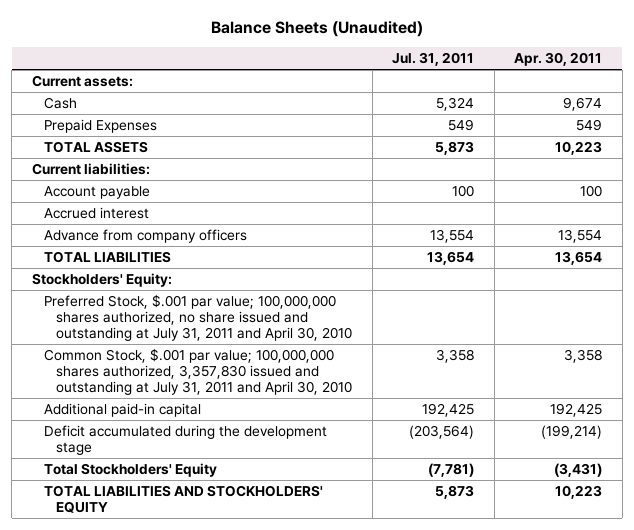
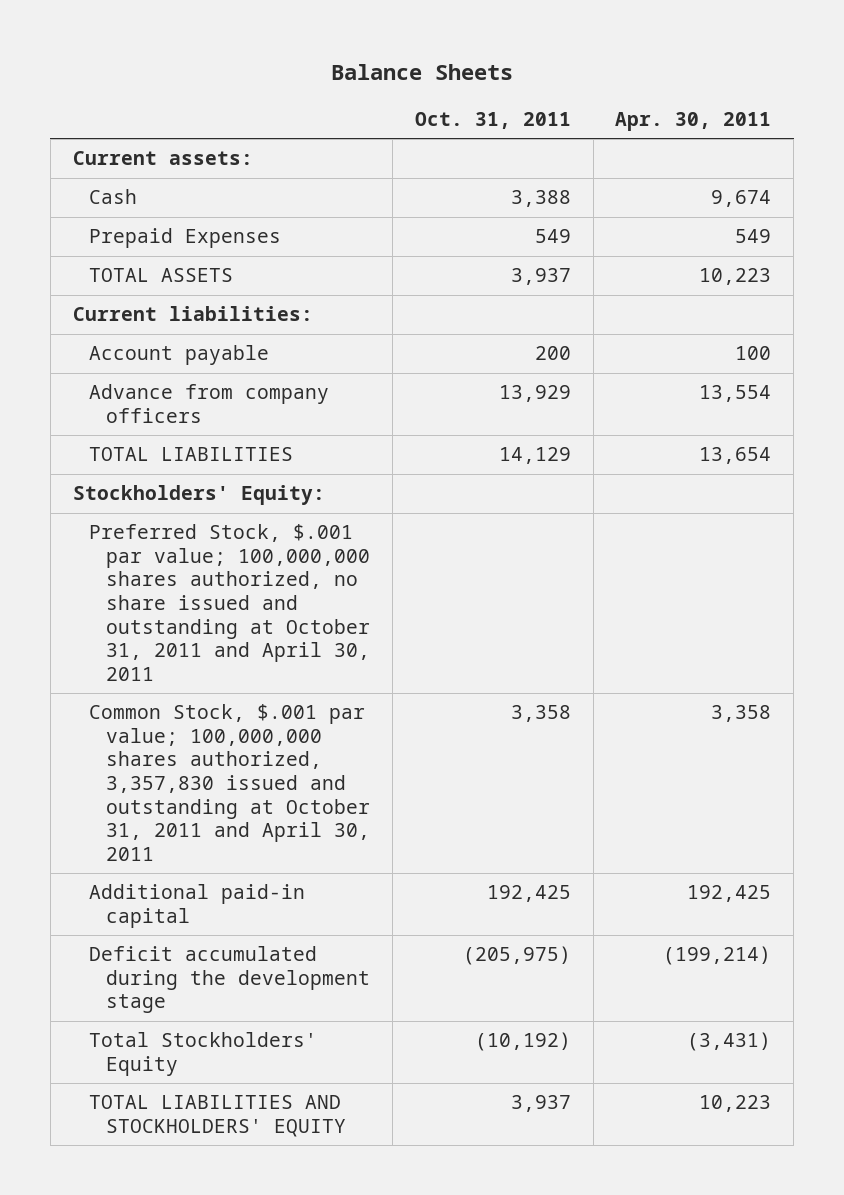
[211,21,424,38] Balance Sheets (Unaudited) -> [331,64,514,81] Balance Sheets
[392,52,475,67] Jul. 31, 2011 -> none
none -> [414,111,571,129] Oct. 31, 2011
[44,207,150,220] Accrued interest -> none
[44,294,353,342] Preferred Stock, $.001 par value; 100,000,000 shares authorized, no share issued and outstanding at July 31, 2011 and April 30, 2010 -> [89,524,371,681] Preferred Stock, $.001 par value; 100,000,000 shares authorized, no share issued and outstanding at October 31, 2011 and April 30, 2011
[44,348,353,396] Common Stock, $.001 par value; 100,000,000 shares authorized, 3,357,830 issued and outstanding at July 31, 2011 and April 30, 2010 -> [89,704,371,861] Common Stock, $.001 par value; 100,000,000 shares authorized, 3,357,830 issued and outstanding at October 31, 2011 and April 30, 2011

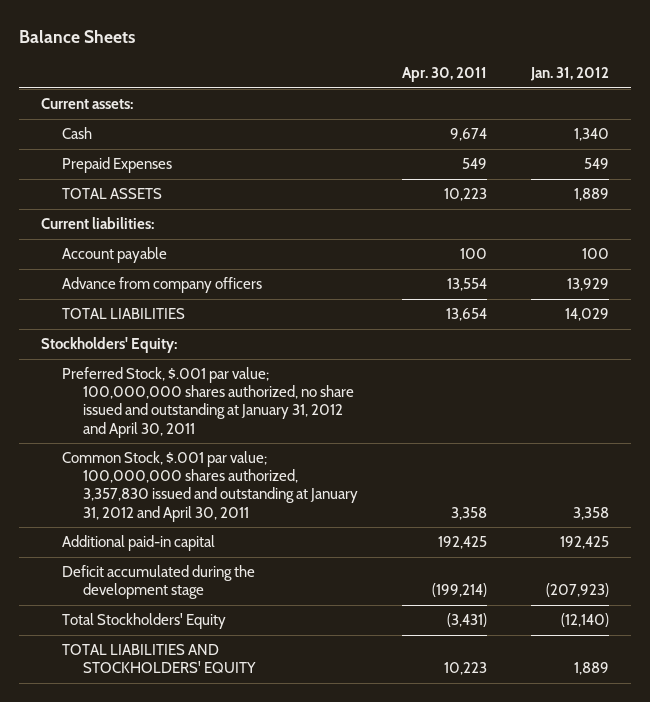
[414,111,571,129] Oct. 31, 2011 -> none
none -> [529,67,609,82] Jan. 31, 2012
[89,524,371,681] Preferred Stock, $.001 par value; 100,000,000 shares authorized, no share issued and outstanding at October 31, 2011 and April 30, 2011 -> [62,367,355,438] Preferred Stock, $.001 par value; 100,000,000 shares authorized, no share issued and outstanding at January 31, 2012 and April 30, 2011
[89,704,371,861] Common Stock, $.001 par value; 100,000,000 shares authorized, 3,357,830 issued and outstanding at October 31, 2011 and April 30, 2011 -> [62,451,359,522] Common Stock, $.001 par value; 100,000,000 shares authorized, 3,357,830 issued and outstanding at January 31, 2012 and April 30, 2011

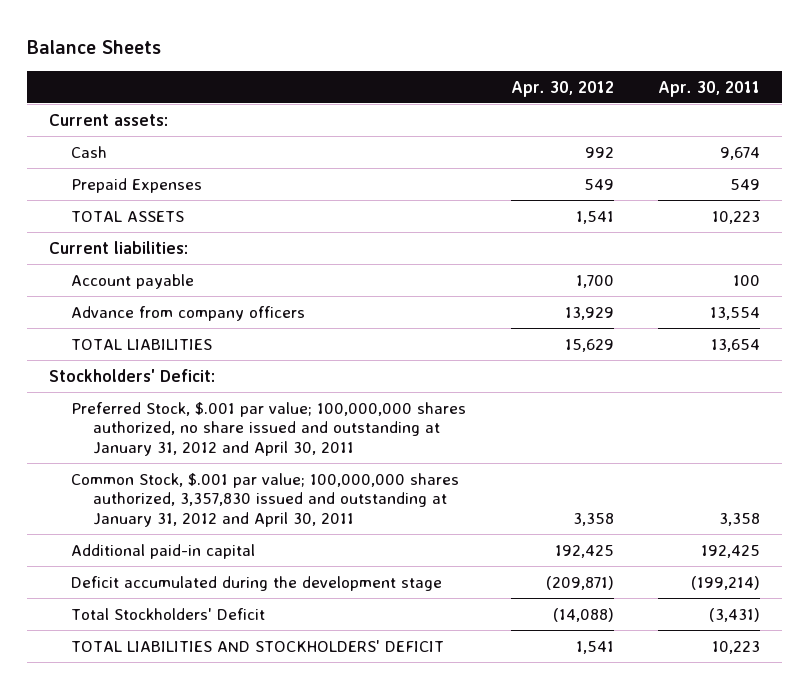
[529,67,609,82] Jan. 31, 2012 -> none
none -> [510,80,614,97] Apr. 30, 2012
[40,337,177,354] Stockholders' Equity: -> [49,368,216,382] Stockholders' Deficit:
[62,613,227,630] Total Stockholders' Equity -> [71,607,266,620] Total Stockholders' Deficit
[62,644,257,674] TOTAL LIABILITIES AND STOCKHOLDERS' EQUITY -> [71,639,445,652] TOTAL LIABILITIES AND STOCKHOLDERS' DEFICIT

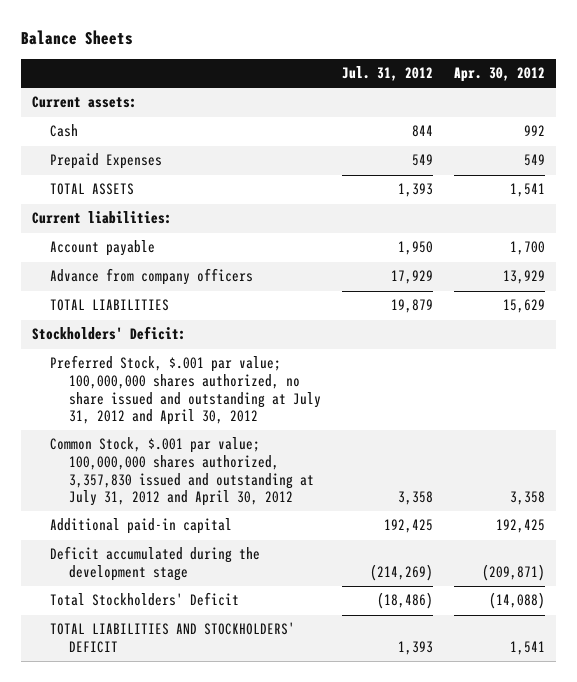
[657,80,760,97] Apr. 30, 2011 -> none
none -> [342,66,434,82] Jul. 31, 2012
[71,401,467,457] Preferred Stock, $.001 par value; 100,000,000 shares authorized, no share issued and outstanding at January 31, 2012 and April 30, 2011 -> [50,355,322,426] Preferred Stock, $.001 par value; 100,000,000 shares authorized, no share issued and outstanding at July 31, 2012 and April 30, 2012
[71,472,460,528] Common Stock, $.001 par value; 100,000,000 shares authorized, 3,357,830 issued and outstanding at January 31, 2012 and April 30, 2011 -> [50,437,315,507] Common Stock, $.001 par value; 100,000,000 shares authorized, 3,357,830 issued and outstanding at July 31, 2012 and April 30, 2012

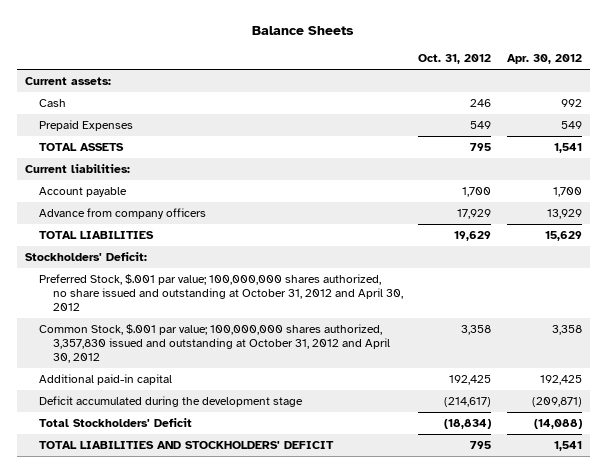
[342,66,434,82] Jul. 31, 2012 -> none
none -> [418,54,492,65] Oct. 31, 2012
[50,355,322,426] Preferred Stock, $.001 par value; 100,000,000 shares authorized, no share issued and outstanding at July 31, 2012 and April 30, 2012 -> [38,274,403,312] Preferred Stock, $.001 par value; 100,000,000 shares authorized, no share issued and outstanding at October 31, 2012 and April 30, 2012
[50,437,315,507] Common Stock, $.001 par value; 100,000,000 shares authorized, 3,357,830 issued and outstanding at July 31, 2012 and April 30, 2012 -> [38,324,390,364] Common Stock, $.001 par value; 100,000,000 shares authorized, 3,357,830 issued and outstanding at October 31, 2012 and April 30, 2012

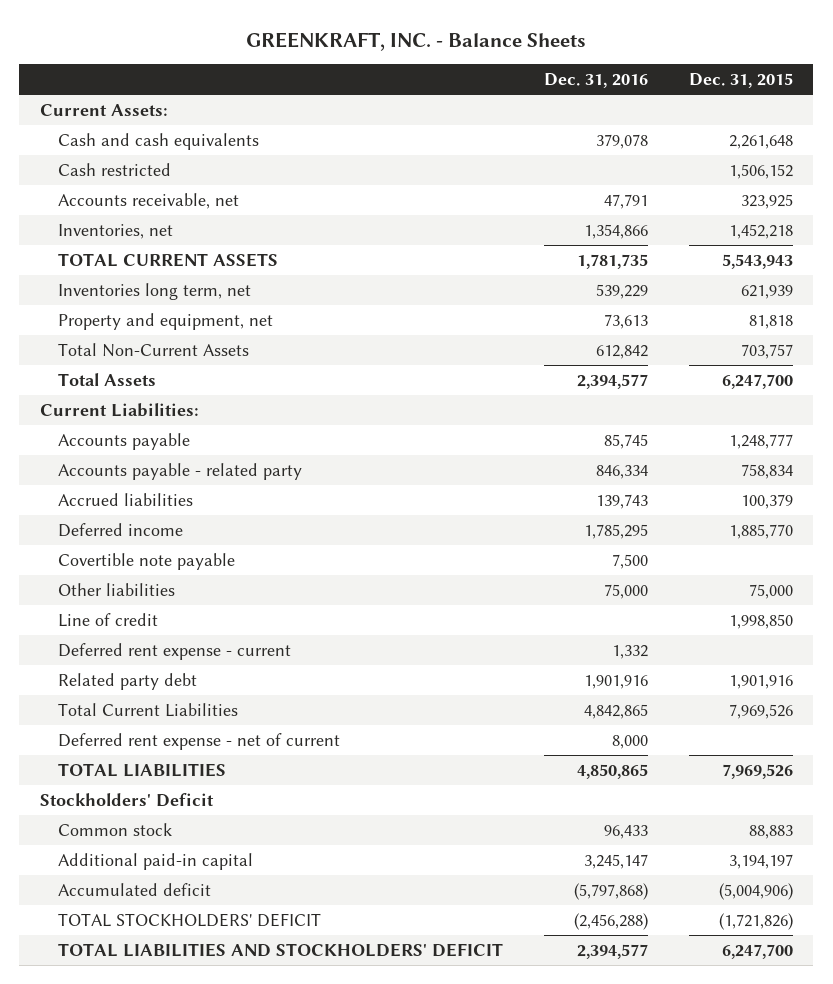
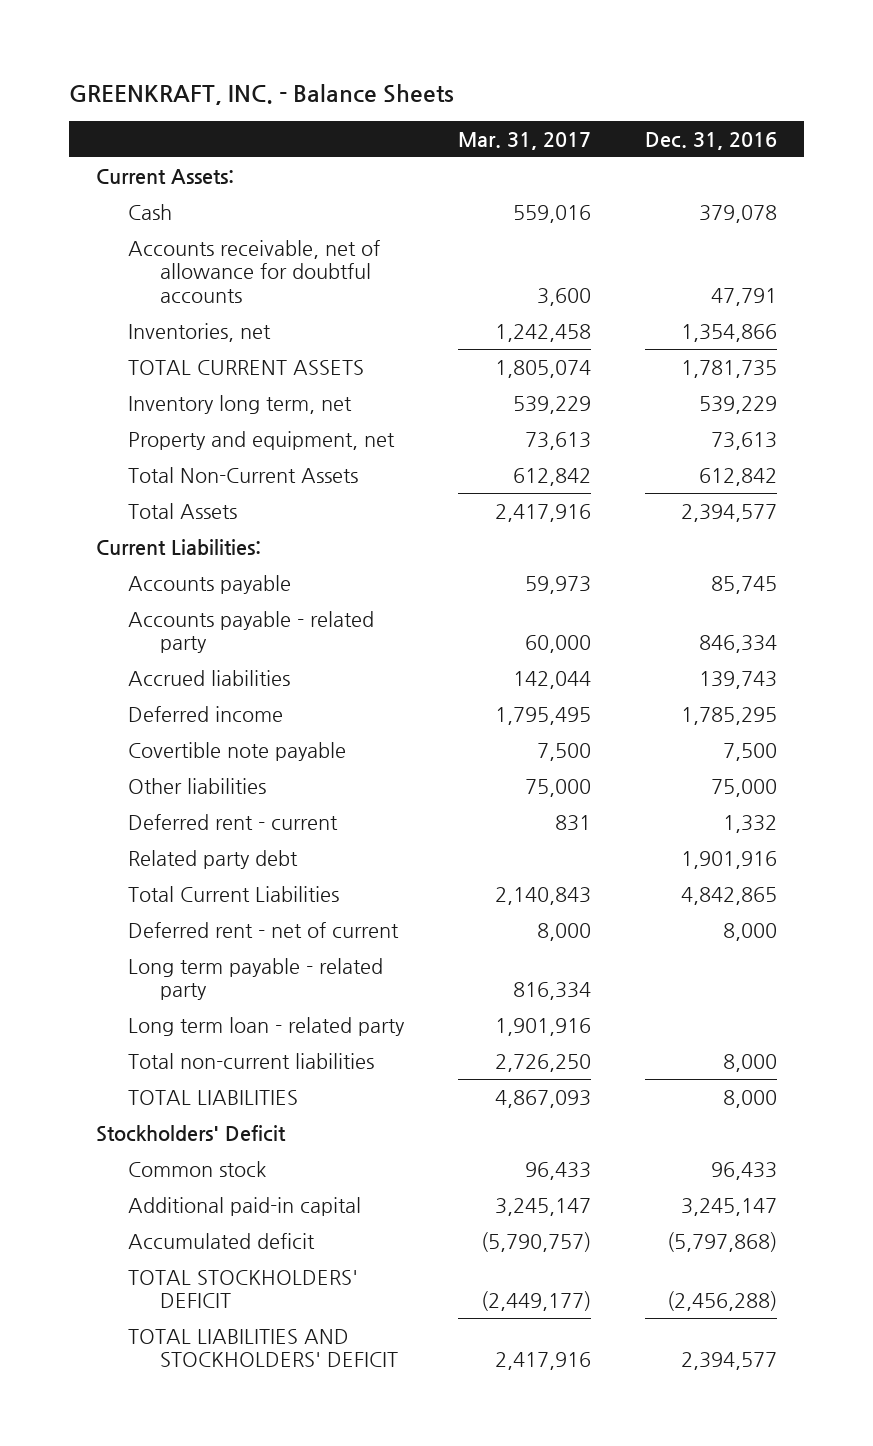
[688,73,793,89] Dec. 31, 2015 -> none
none -> [458,131,592,150] Mar. 31, 2017
[57,162,171,176] Cash restricted -> none
[57,132,259,150] Cash and cash equivalents -> [127,204,172,221] Cash
[57,192,239,209] Accounts receivable, net -> [127,240,380,303] Accounts receivable, net of allowance for doubtful accounts
[57,282,251,300] Inventories long term, net -> [127,395,352,415] Inventory long term, net
[57,612,158,627] Line of credit -> none
[57,642,291,660] Deferred rent expense - current -> [127,814,338,831] Deferred rent - current
[57,732,340,750] Deferred rent expense - net of current -> [127,922,399,939] Deferred rent - net of current
none -> [127,958,383,1001] Long term payable - related party
none -> [127,1017,405,1037] Long term loan - related party
none -> [127,1053,374,1070] Total non-current liabilities
[576,763,648,779] 4,850,865 -> [723,1090,778,1109] 8,000

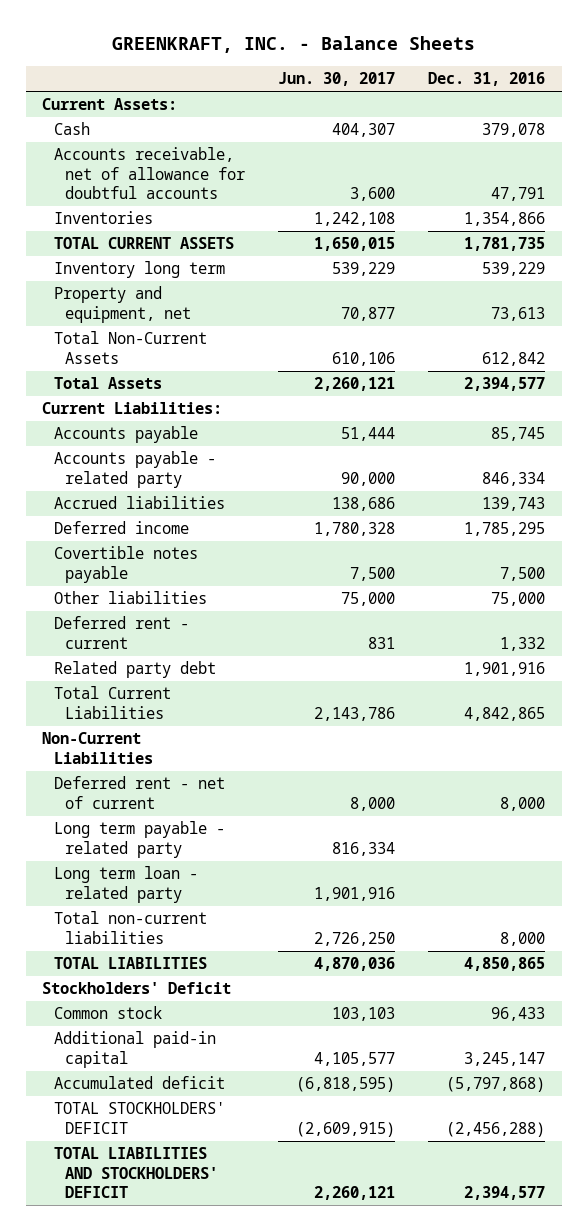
[458,131,592,150] Mar. 31, 2017 -> none
none -> [278,72,396,87] Jun. 30, 2017
[127,323,271,343] Inventories, net -> [53,211,153,225] Inventories
[127,395,352,415] Inventory long term, net -> [53,261,225,279] Inventory long term
[127,742,346,762] Covertible note payable -> [53,546,198,583] Covertible notes payable
none -> [42,732,153,764] Non-Current Liabilities
[723,1090,778,1109] 8,000 -> [464,957,546,972] 4,850,865

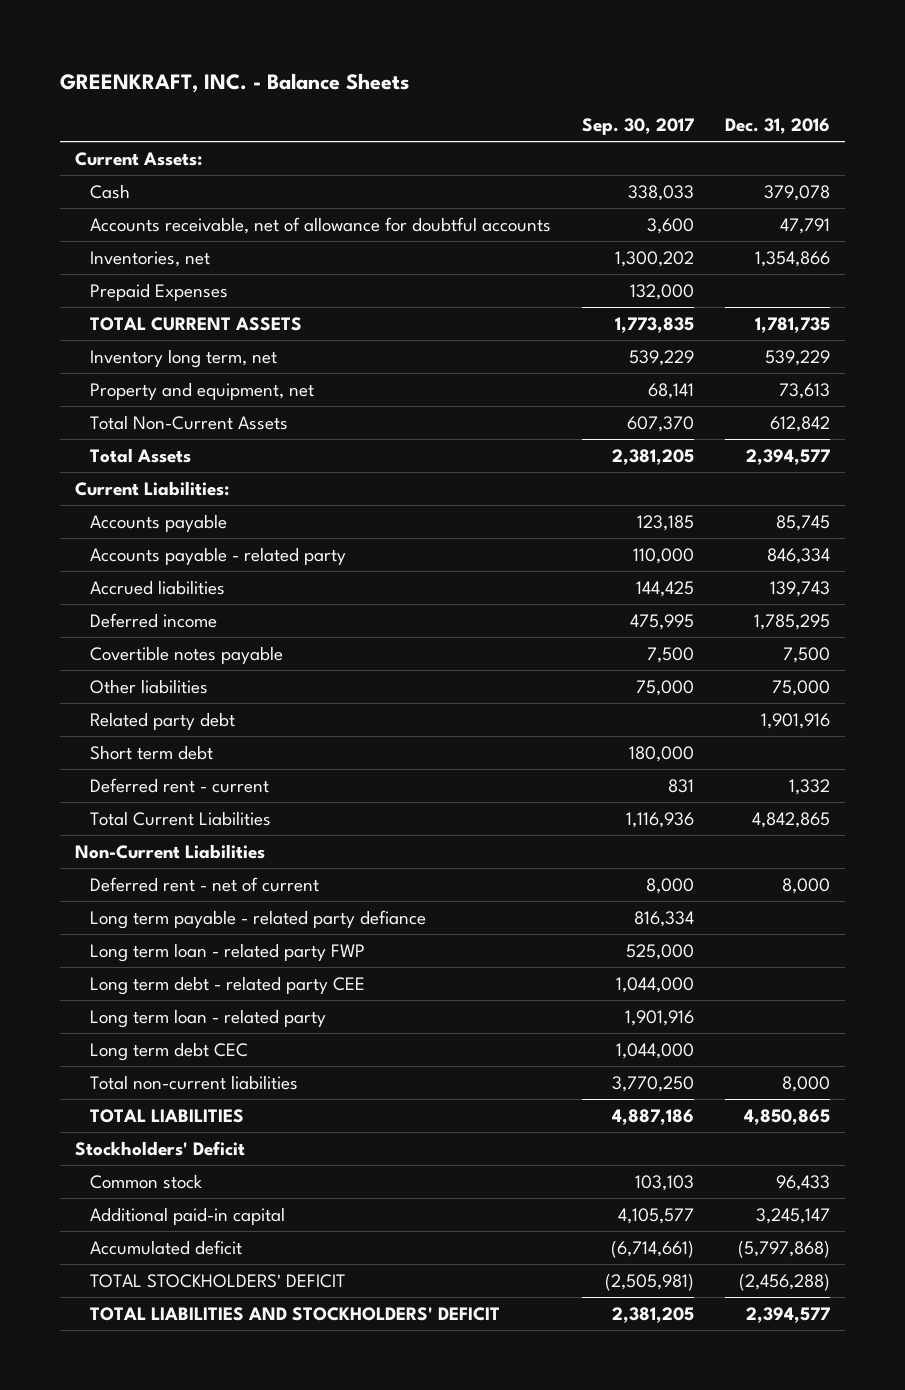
[278,72,396,87] Jun. 30, 2017 -> none
none -> [582,118,695,136] Sep. 30, 2017
[53,211,153,225] Inventories -> [90,250,211,267] Inventories, net
none -> [90,282,229,301] Prepaid Expenses
[53,261,225,279] Inventory long term -> [90,348,278,368] Inventory long term, net
none -> [90,744,214,760] Short term debt
[53,616,189,649] Deferred rent - current -> [90,777,270,793] Deferred rent - current
[53,821,225,858] Long term payable - related party -> [90,909,427,929] Long term payable - related party defiance
none -> [90,942,366,962] Long term loan - related party FWP
none -> [90,975,366,995] Long term debt - related party CEE
none -> [90,1041,249,1061] Long term debt CEC

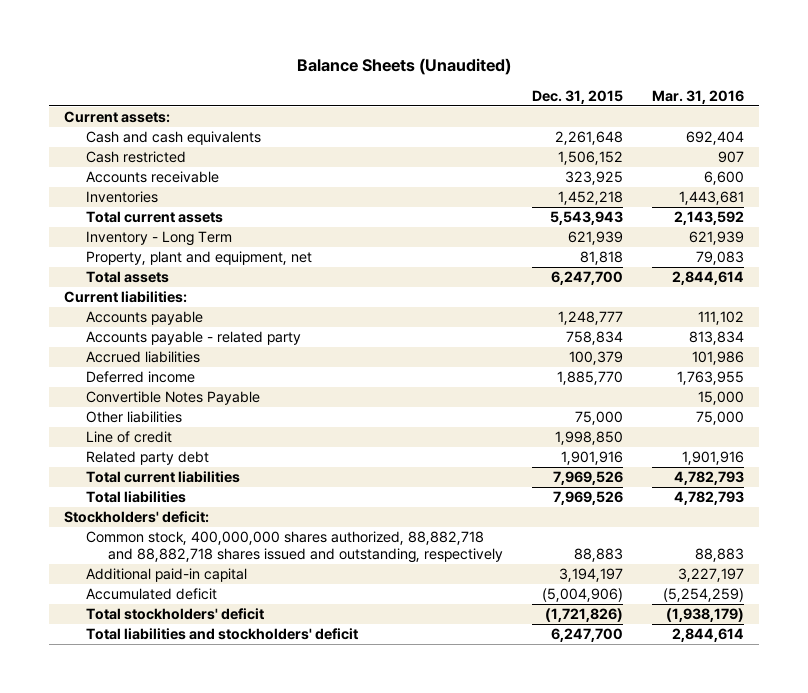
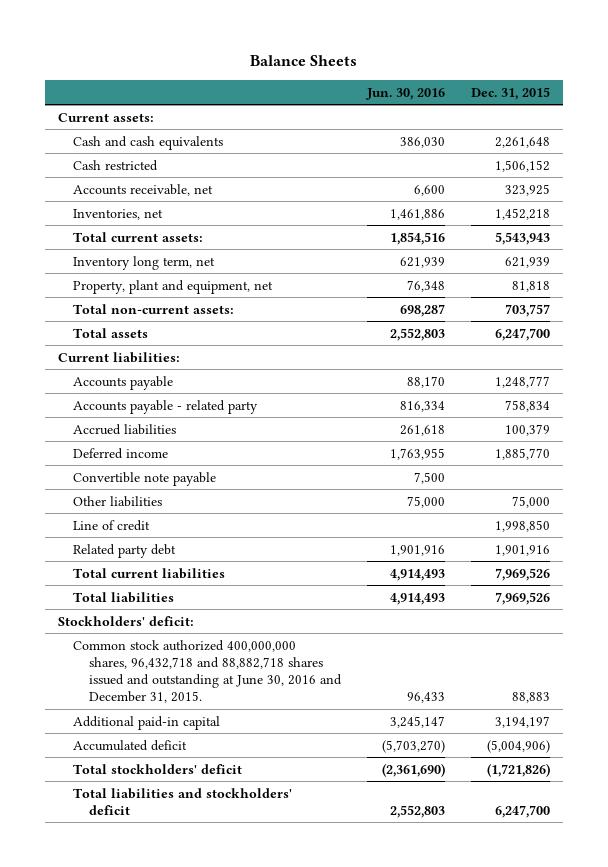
[296,58,511,76] Balance Sheets (Unaudited) -> [249,55,357,67] Balance Sheets
[652,89,745,104] Mar. 31, 2016 -> none
none -> [365,87,445,100] Jun. 30, 2016
[85,171,219,184] Accounts receivable -> [73,183,214,196] Accounts receivable, net
[85,191,158,204] Inventories -> [73,208,164,220] Inventories, net
[85,211,223,224] Total current assets -> [73,231,204,242] Total current assets:
[85,231,232,247] Inventory - Long Term -> [73,255,216,270] Inventory long term, net
none -> [73,303,235,314] Total non-current assets:
[85,391,260,406] Convertible Notes Payable -> [73,471,217,486] Convertible note payable
[85,531,503,563] Common stock, 400,000,000 shares authorized, 88,882,718 and 88,882,718 shares issued and outstanding, respectively -> [73,639,342,704] Common stock authorized 400,000,000 shares, 96,432,718 and 88,882,718 shares issued and outstanding at June 30, 2016 and December 31, 2015.

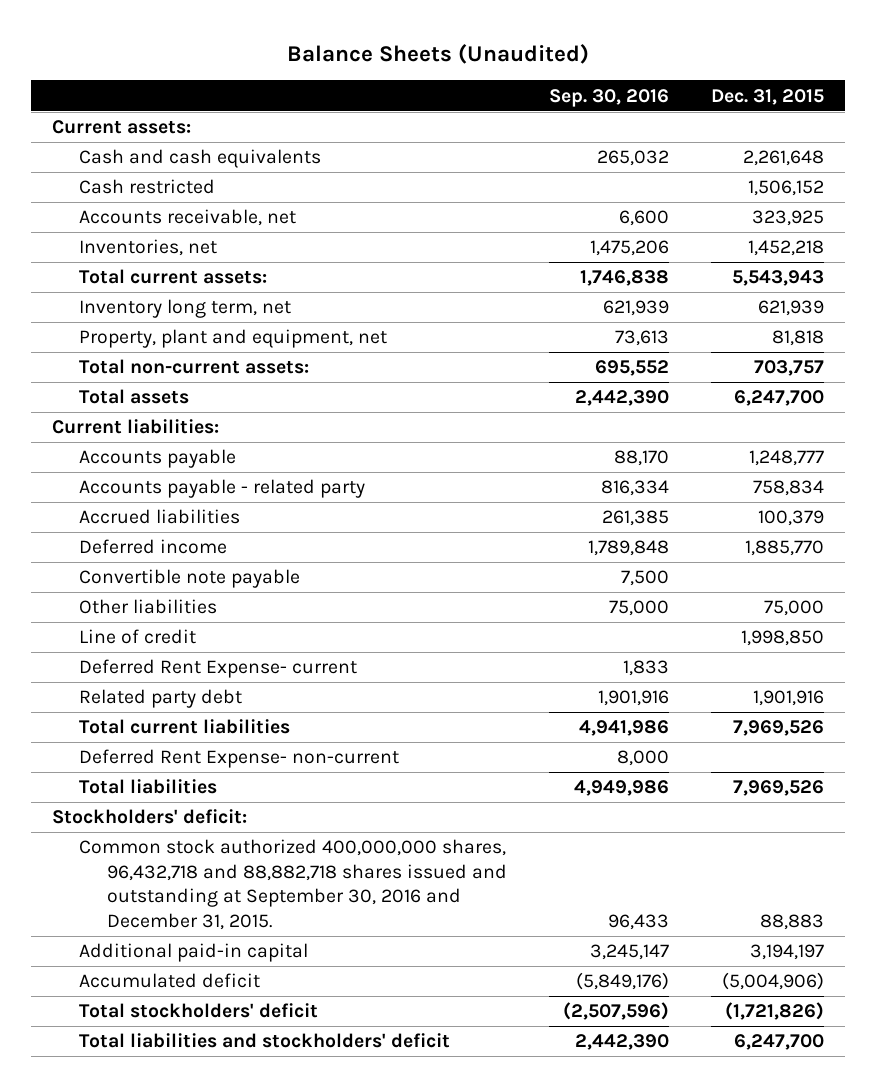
[249,55,357,67] Balance Sheets -> [286,43,589,64] Balance Sheets (Unaudited)
[365,87,445,100] Jun. 30, 2016 -> none
none -> [548,88,669,107] Sep. 30, 2016
none -> [79,659,358,679] Deferred Rent Expense- current
none -> [79,749,400,769] Deferred Rent Expense- non-current
[73,639,342,704] Common stock authorized 400,000,000 shares, 96,432,718 and 88,882,718 shares issued and outstanding at June 30, 2016 and December 31, 2015. -> [79,839,507,930] Common stock authorized 400,000,000 shares, 96,432,718 and 88,882,718 shares issued and outstanding at September 30, 2016 and December 31, 2015.

